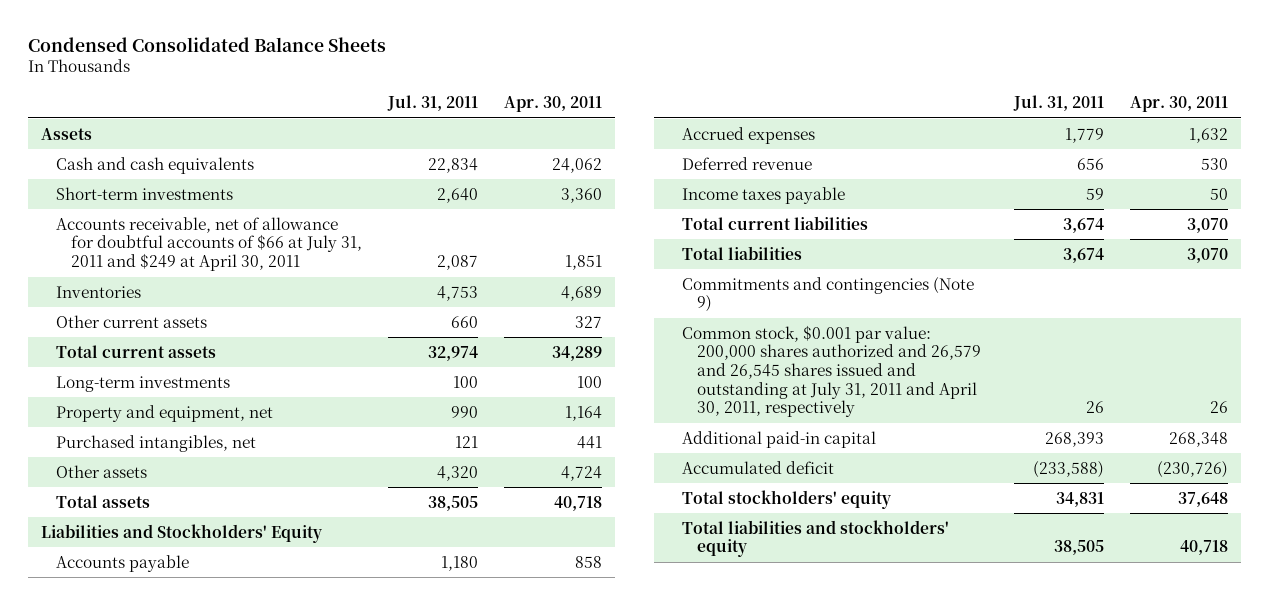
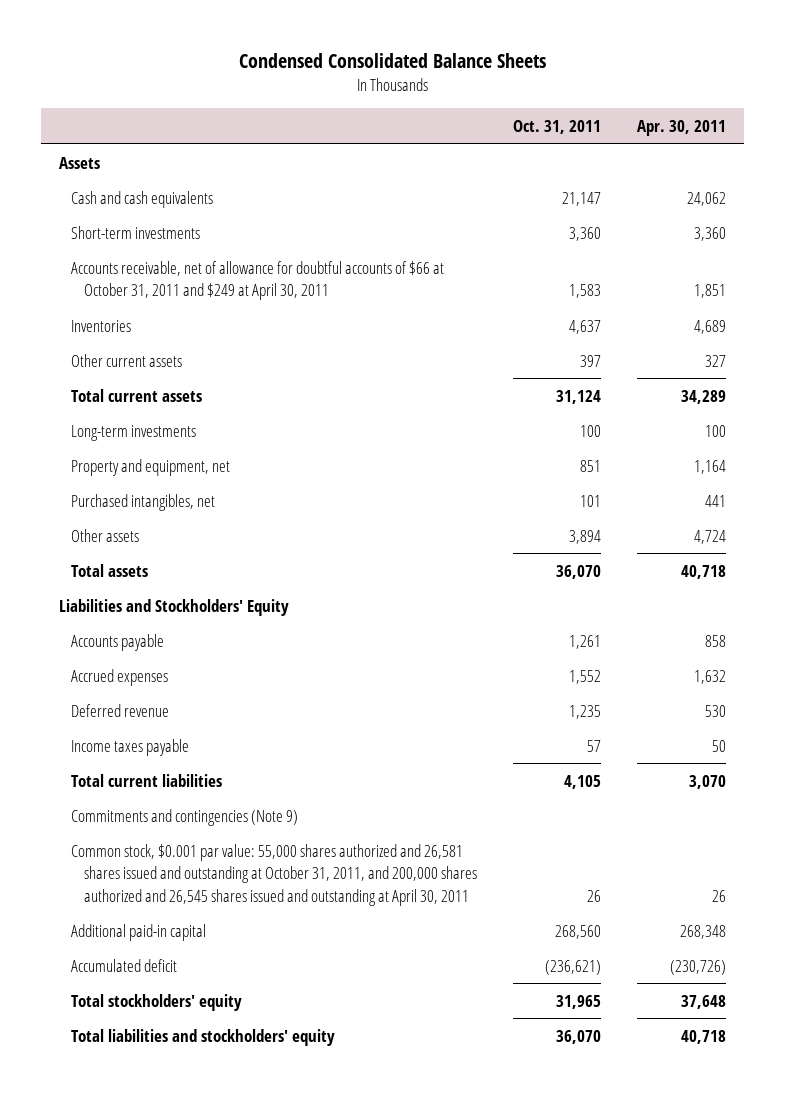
[387,95,479,112] Jul. 31, 2011 -> none
none -> [513,120,602,135] Oct. 31, 2011
[55,216,363,272] Accounts receivable, net of allowance for doubtful accounts of $66 at July 31, 2011 and $249 at April 30, 2011 -> [71,260,445,301] Accounts receivable, net of allowance for doubtful accounts of $66 at October 31, 2011 and $249 at April 30, 2011
[681,245,802,260] Total liabilities -> none
[681,324,981,418] Common stock, $0.001 par value: 200,000 shares authorized and 26,579 and 26,545 shares issued and outstanding at July 31, 2011 and April 30, 2011, respectively -> [71,843,477,906] Common stock, $0.001 par value: 55,000 shares authorized and 26,581 shares issued and outstanding at October 31, 2011, and 200,000 shares authorized and 26,545 shares issued and outstanding at April 30, 2011

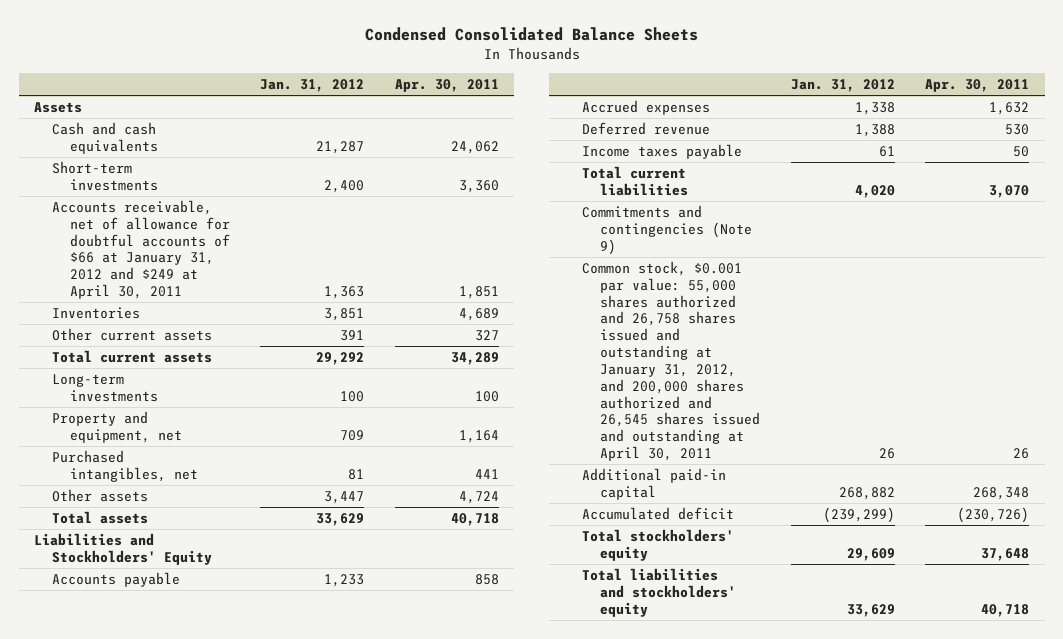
[513,120,602,135] Oct. 31, 2011 -> none
none -> [260,78,365,92] Jan. 31, 2012
[71,260,445,301] Accounts receivable, net of allowance for doubtful accounts of $66 at October 31, 2011 and $249 at April 30, 2011 -> [51,200,230,300] Accounts receivable, net of allowance for doubtful accounts of $66 at January 31, 2012 and $249 at April 30, 2011
[71,843,477,906] Common stock, $0.001 par value: 55,000 shares authorized and 26,581 shares issued and outstanding at October 31, 2011, and 200,000 shares authorized and 26,545 shares issued and outstanding at April 30, 2011 -> [582,261,761,461] Common stock, $0.001 par value: 55,000 shares authorized and 26,758 shares issued and outstanding at January 31, 2012, and 200,000 shares authorized and 26,545 shares issued and outstanding at April 30, 2011

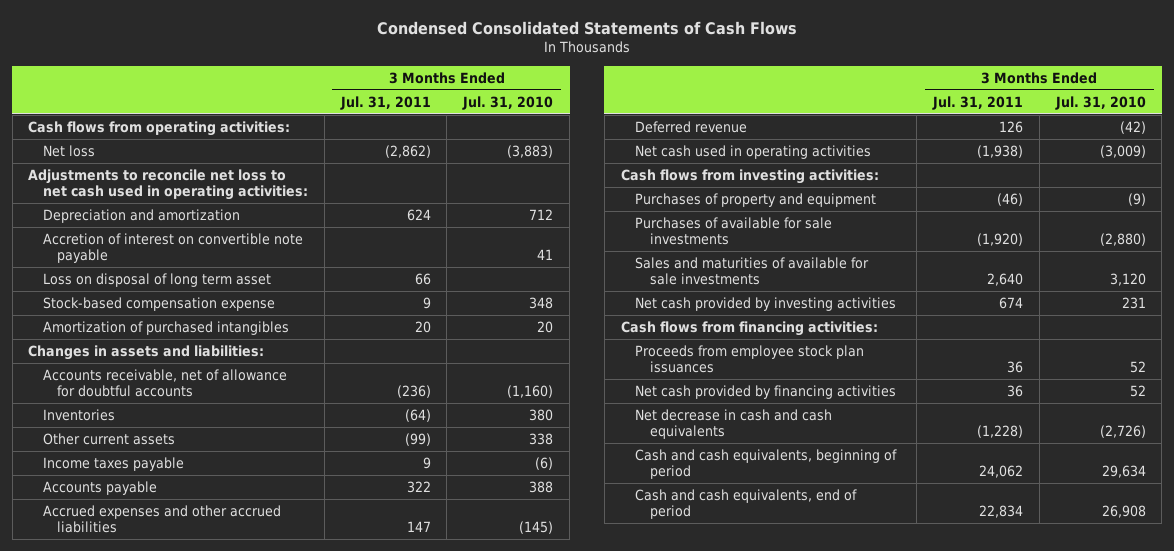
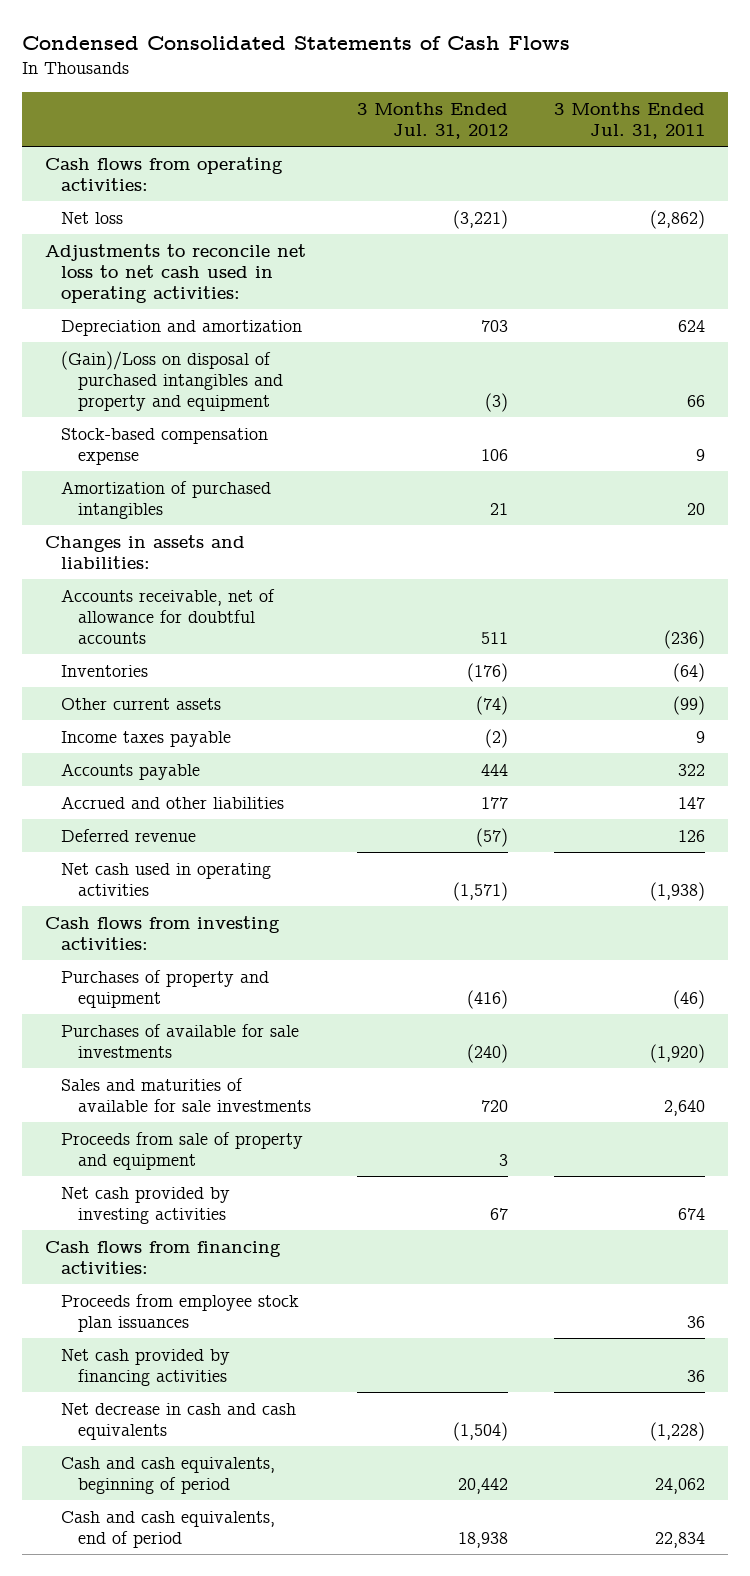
[462,95,554,110] Jul. 31, 2010 -> none
none -> [357,102,509,140] 3 Months Ended Jul. 31, 2012
[42,232,303,264] Accretion of interest on convertible note payable -> none
[42,272,271,287] Loss on disposal of long term asset -> [61,350,284,412] (Gain)/Loss on disposal of purchased intangibles and property and equipment
[42,504,281,534] Accrued expenses and other accrued liabilities -> [61,795,285,809] Accrued and other liabilities
none -> [61,1131,304,1170] Proceeds from sale of property and equipment

